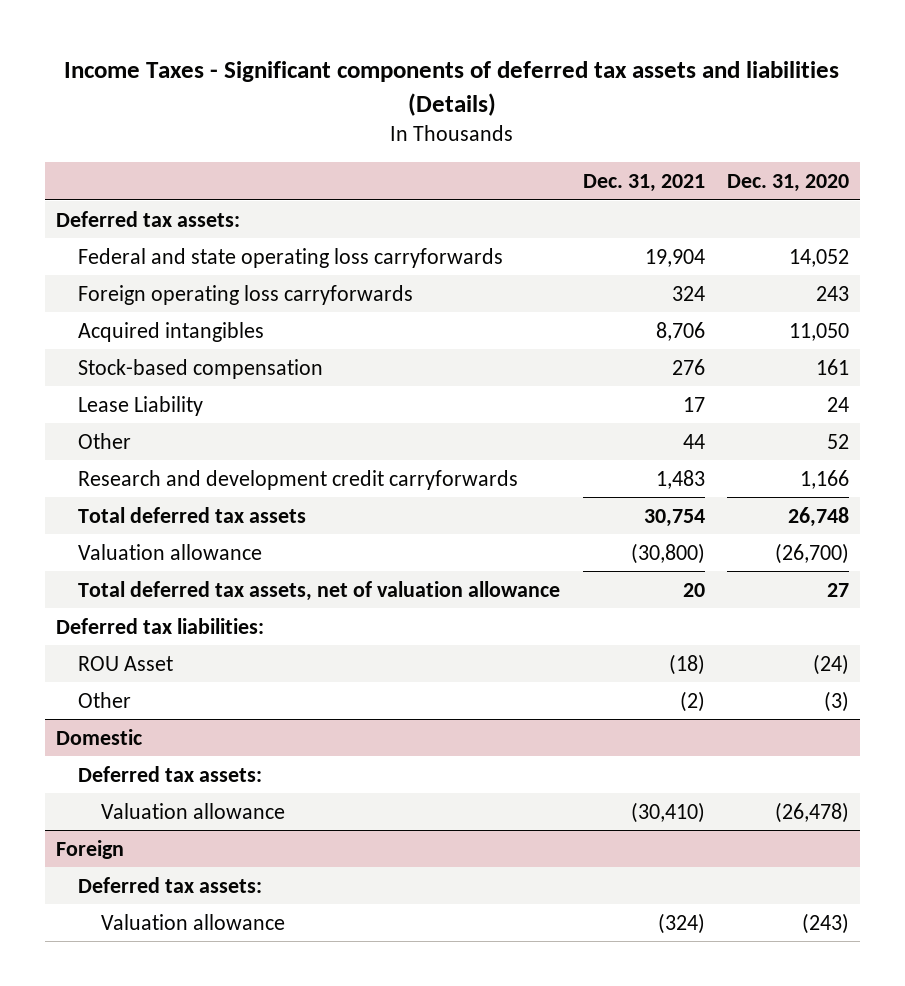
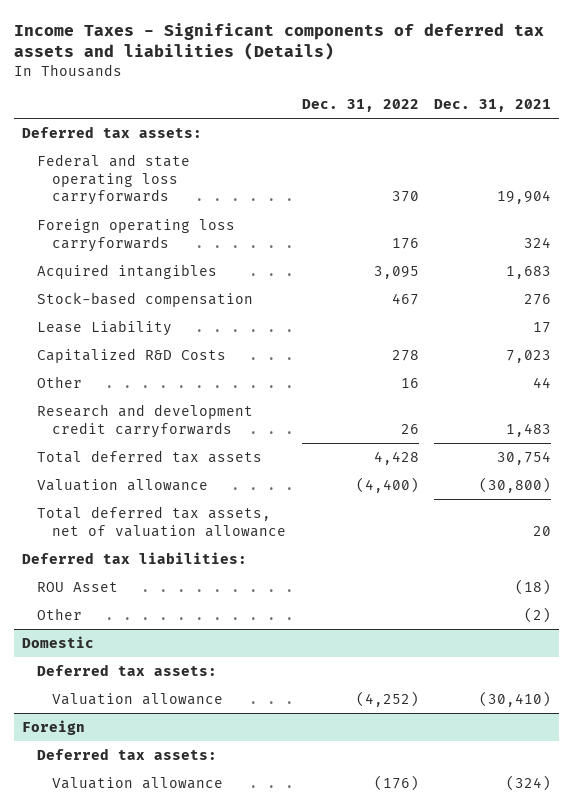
[726,173,849,192] Dec. 31, 2020 -> none
none -> [301,99,419,113] Dec. 31, 2022
[655,321,705,341] 8,706 -> [506,265,552,279] 1,683
none -> [37,347,227,363] Capitalized R&D Costs

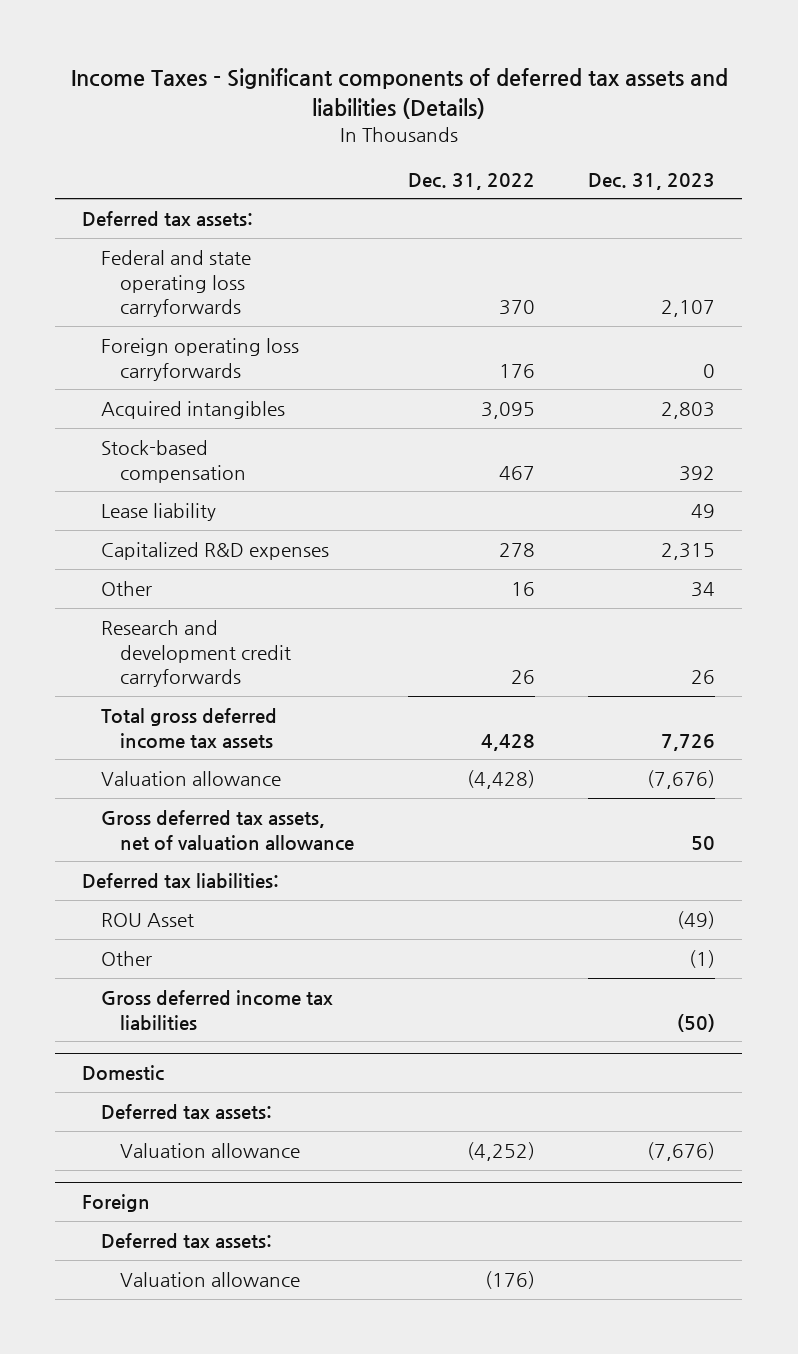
[434,99,552,113] Dec. 31, 2021 -> none
none -> [588,172,716,190] Dec. 31, 2023
[37,319,173,336] Lease Liability -> [101,502,217,521] Lease liability
[37,347,227,363] Capitalized R&D Costs -> [101,541,330,560] Capitalized R&D expenses
[37,449,263,463] Total deferred tax assets -> [101,707,278,749] Total gross deferred income tax assets
[355,476,419,493] (4,400) -> [466,769,535,789] (4,428)
[37,505,287,537] Total deferred tax assets, net of valuation allowance -> [101,809,355,851] Gross deferred tax assets, net of valuation allowance
none -> [101,989,334,1030] Gross deferred income tax liabilities

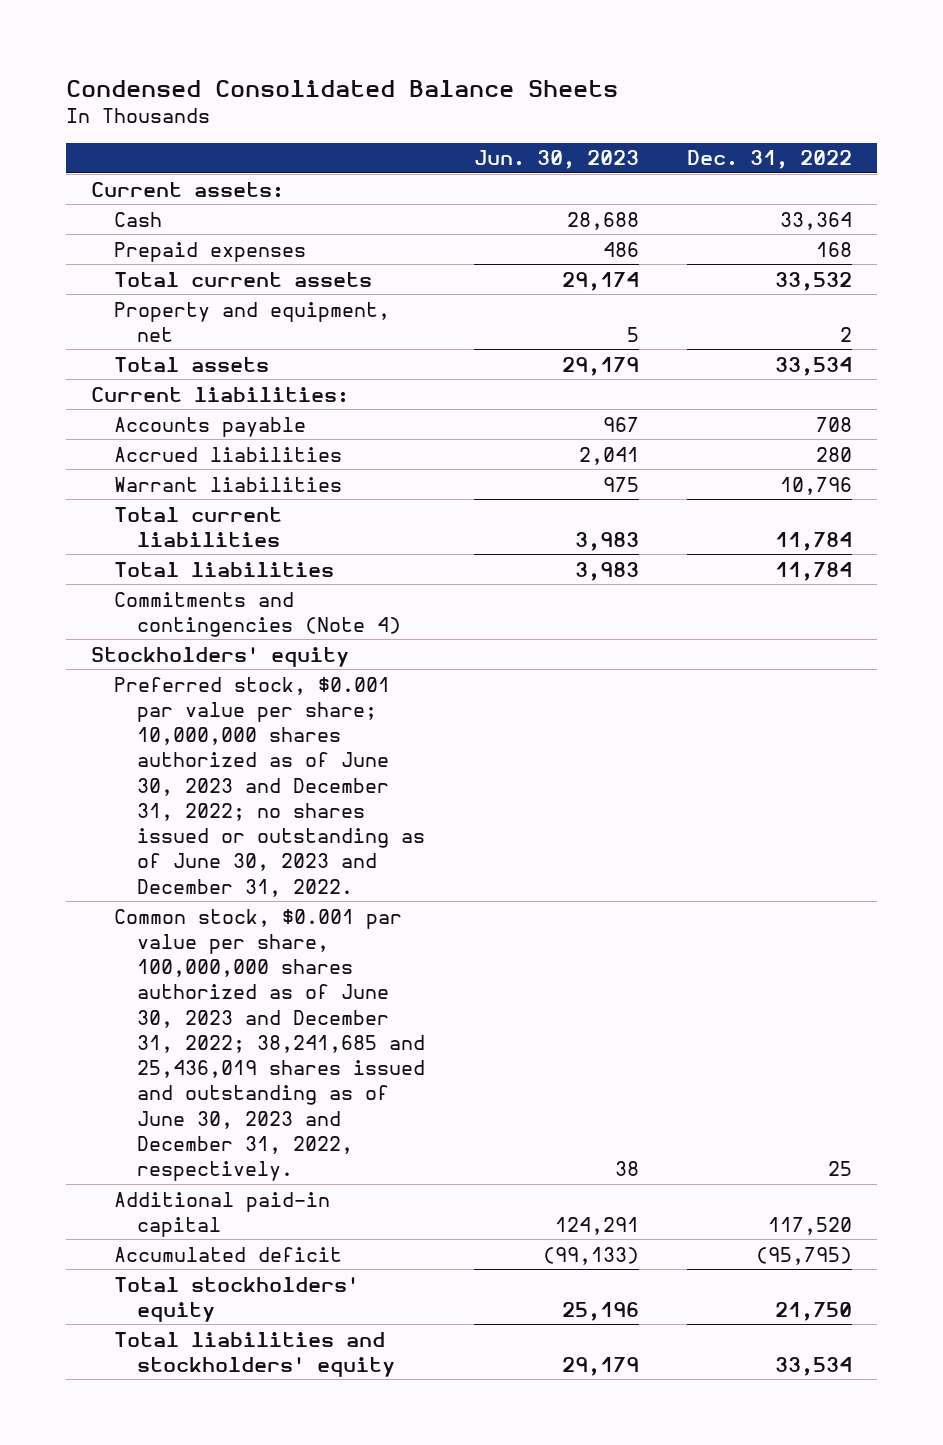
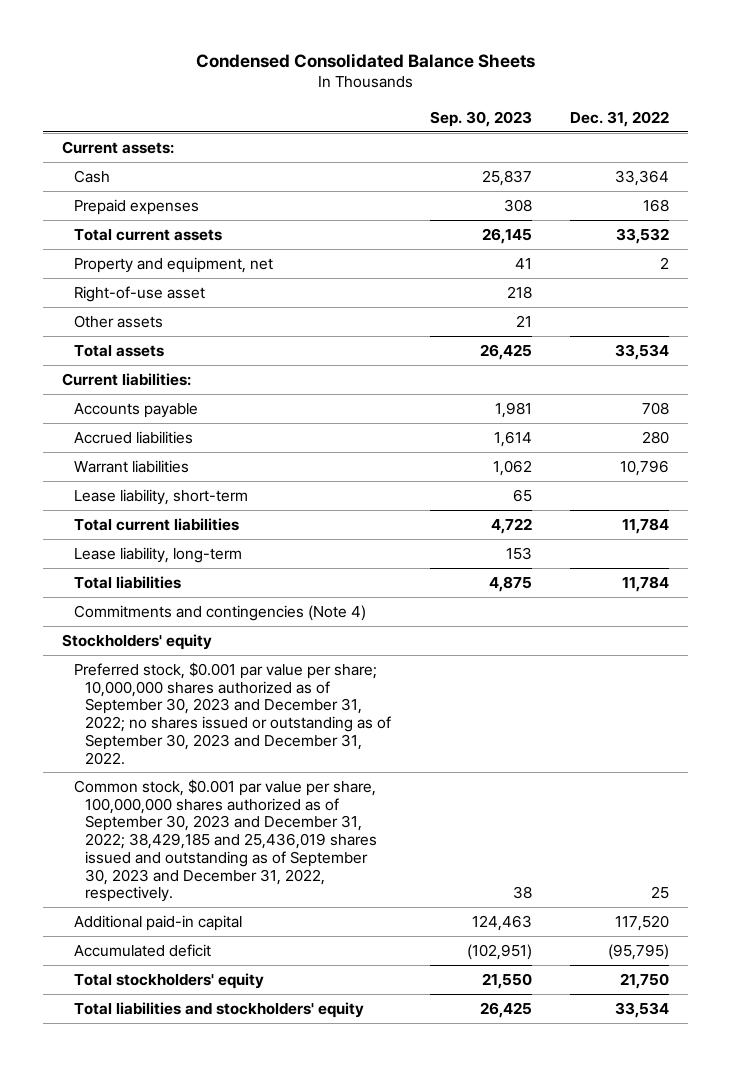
[473,150,639,170] Jun. 30, 2023 -> none
none -> [429,110,532,127] Sep. 30, 2023
none -> [73,285,205,302] Right-of-use asset
none -> [73,314,163,328] Other assets
none -> [73,488,248,505] Lease liability, short-term
none -> [73,546,242,563] Lease liability, long-term
[113,676,426,897] Preferred stock, $0.001 par value per share; 10,000,000 shares authorized as of June 30, 2023 and December 31, 2022; no shares issued or outstanding as of June 30, 2023 and December 31, 2022. -> [73,661,392,765] Preferred stock, $0.001 par value per share; 10,000,000 shares authorized as of September 30, 2023 and December 31, 2022; no shares issued or outstanding as of September 30, 2023 and December 31, 2022.
[113,908,426,1181] Common stock, $0.001 par value per share, 100,000,000 shares authorized as of June 30, 2023 and December 31, 2022; 38,241,685 and 25,436,019 shares issued and outstanding as of June 30, 2023 and December 31, 2022, respectively. -> [73,778,378,903] Common stock, $0.001 par value per share, 100,000,000 shares authorized as of September 30, 2023 and December 31, 2022; 38,429,185 and 25,436,019 shares issued and outstanding as of September 30, 2023 and December 31, 2022, respectively.

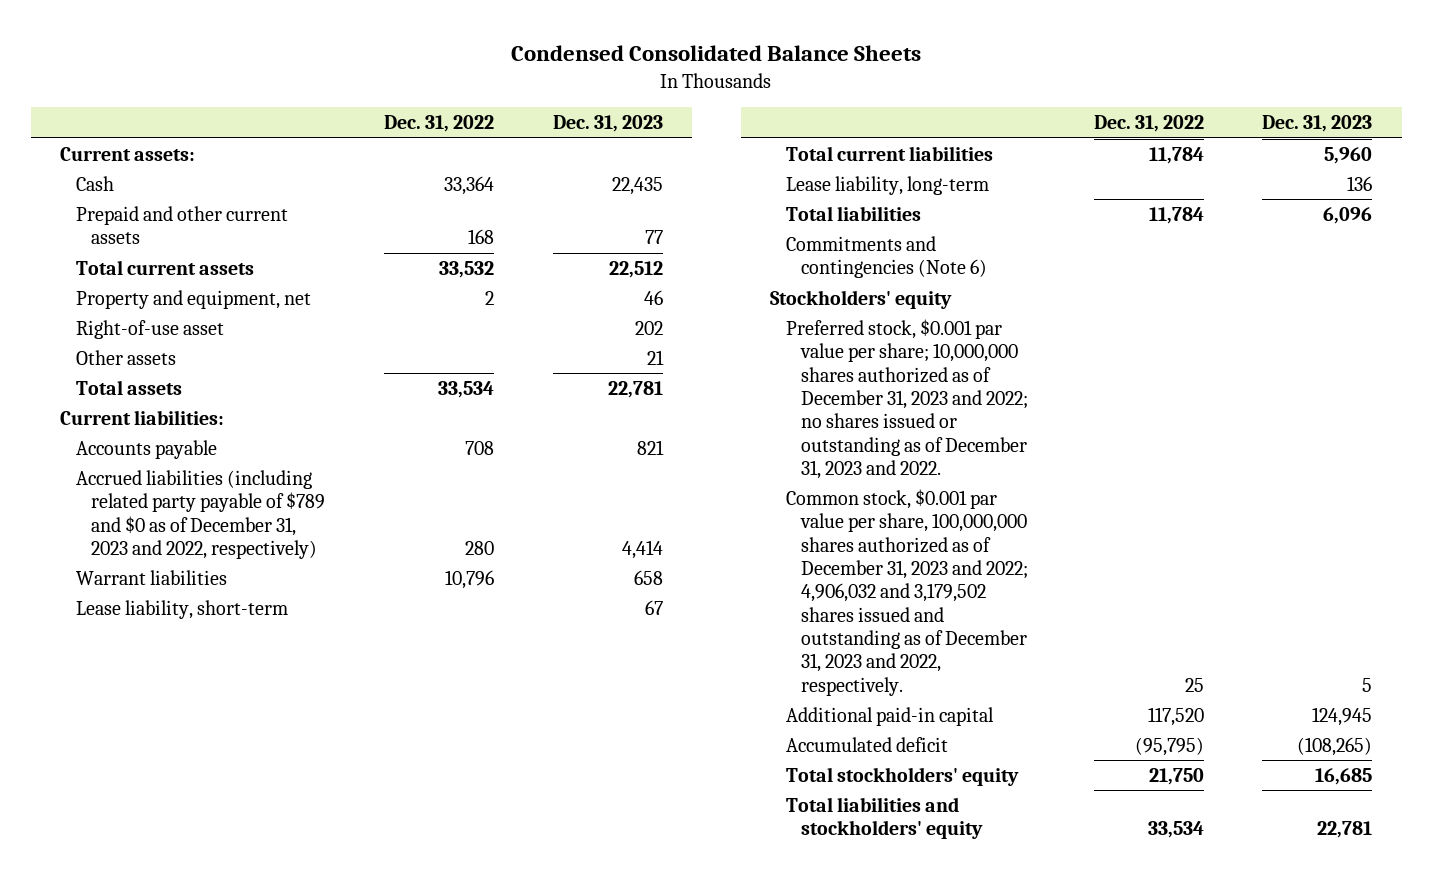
[429,110,532,127] Sep. 30, 2023 -> none
none -> [552,115,663,133] Dec. 31, 2023
[73,198,199,215] Prepaid expenses -> [75,205,288,245] Prepaid and other current assets
[73,430,193,444] Accrued liabilities -> [75,469,326,559] Accrued liabilities (including related party payable of $789 and $0 as of December 31, 2023 and 2022, respectively)
[73,604,366,621] Commitments and contingencies (Note 4) -> [785,235,988,279] Commitments and contingencies (Note 6)
[73,661,392,765] Preferred stock, $0.001 par value per share; 10,000,000 shares authorized as of September 30, 2023 and December 31, 2022; no shares issued or outstanding as of September 30, 2023 and December 31, 2022. -> [785,318,1029,479] Preferred stock, $0.001 par value per share; 10,000,000 shares authorized as of December 31, 2023 and 2022; no shares issued or outstanding as of December 31, 2023 and 2022.
[73,778,378,903] Common stock, $0.001 par value per share, 100,000,000 shares authorized as of September 30, 2023 and December 31, 2022; 38,429,185 and 25,436,019 shares issued and outstanding as of September 30, 2023 and December 31, 2022, respectively. -> [785,488,1029,696] Common stock, $0.001 par value per share, 100,000,000 shares authorized as of December 31, 2023 and 2022; 4,906,032 and 3,179,502 shares issued and outstanding as of December 31, 2023 and 2022, respectively.

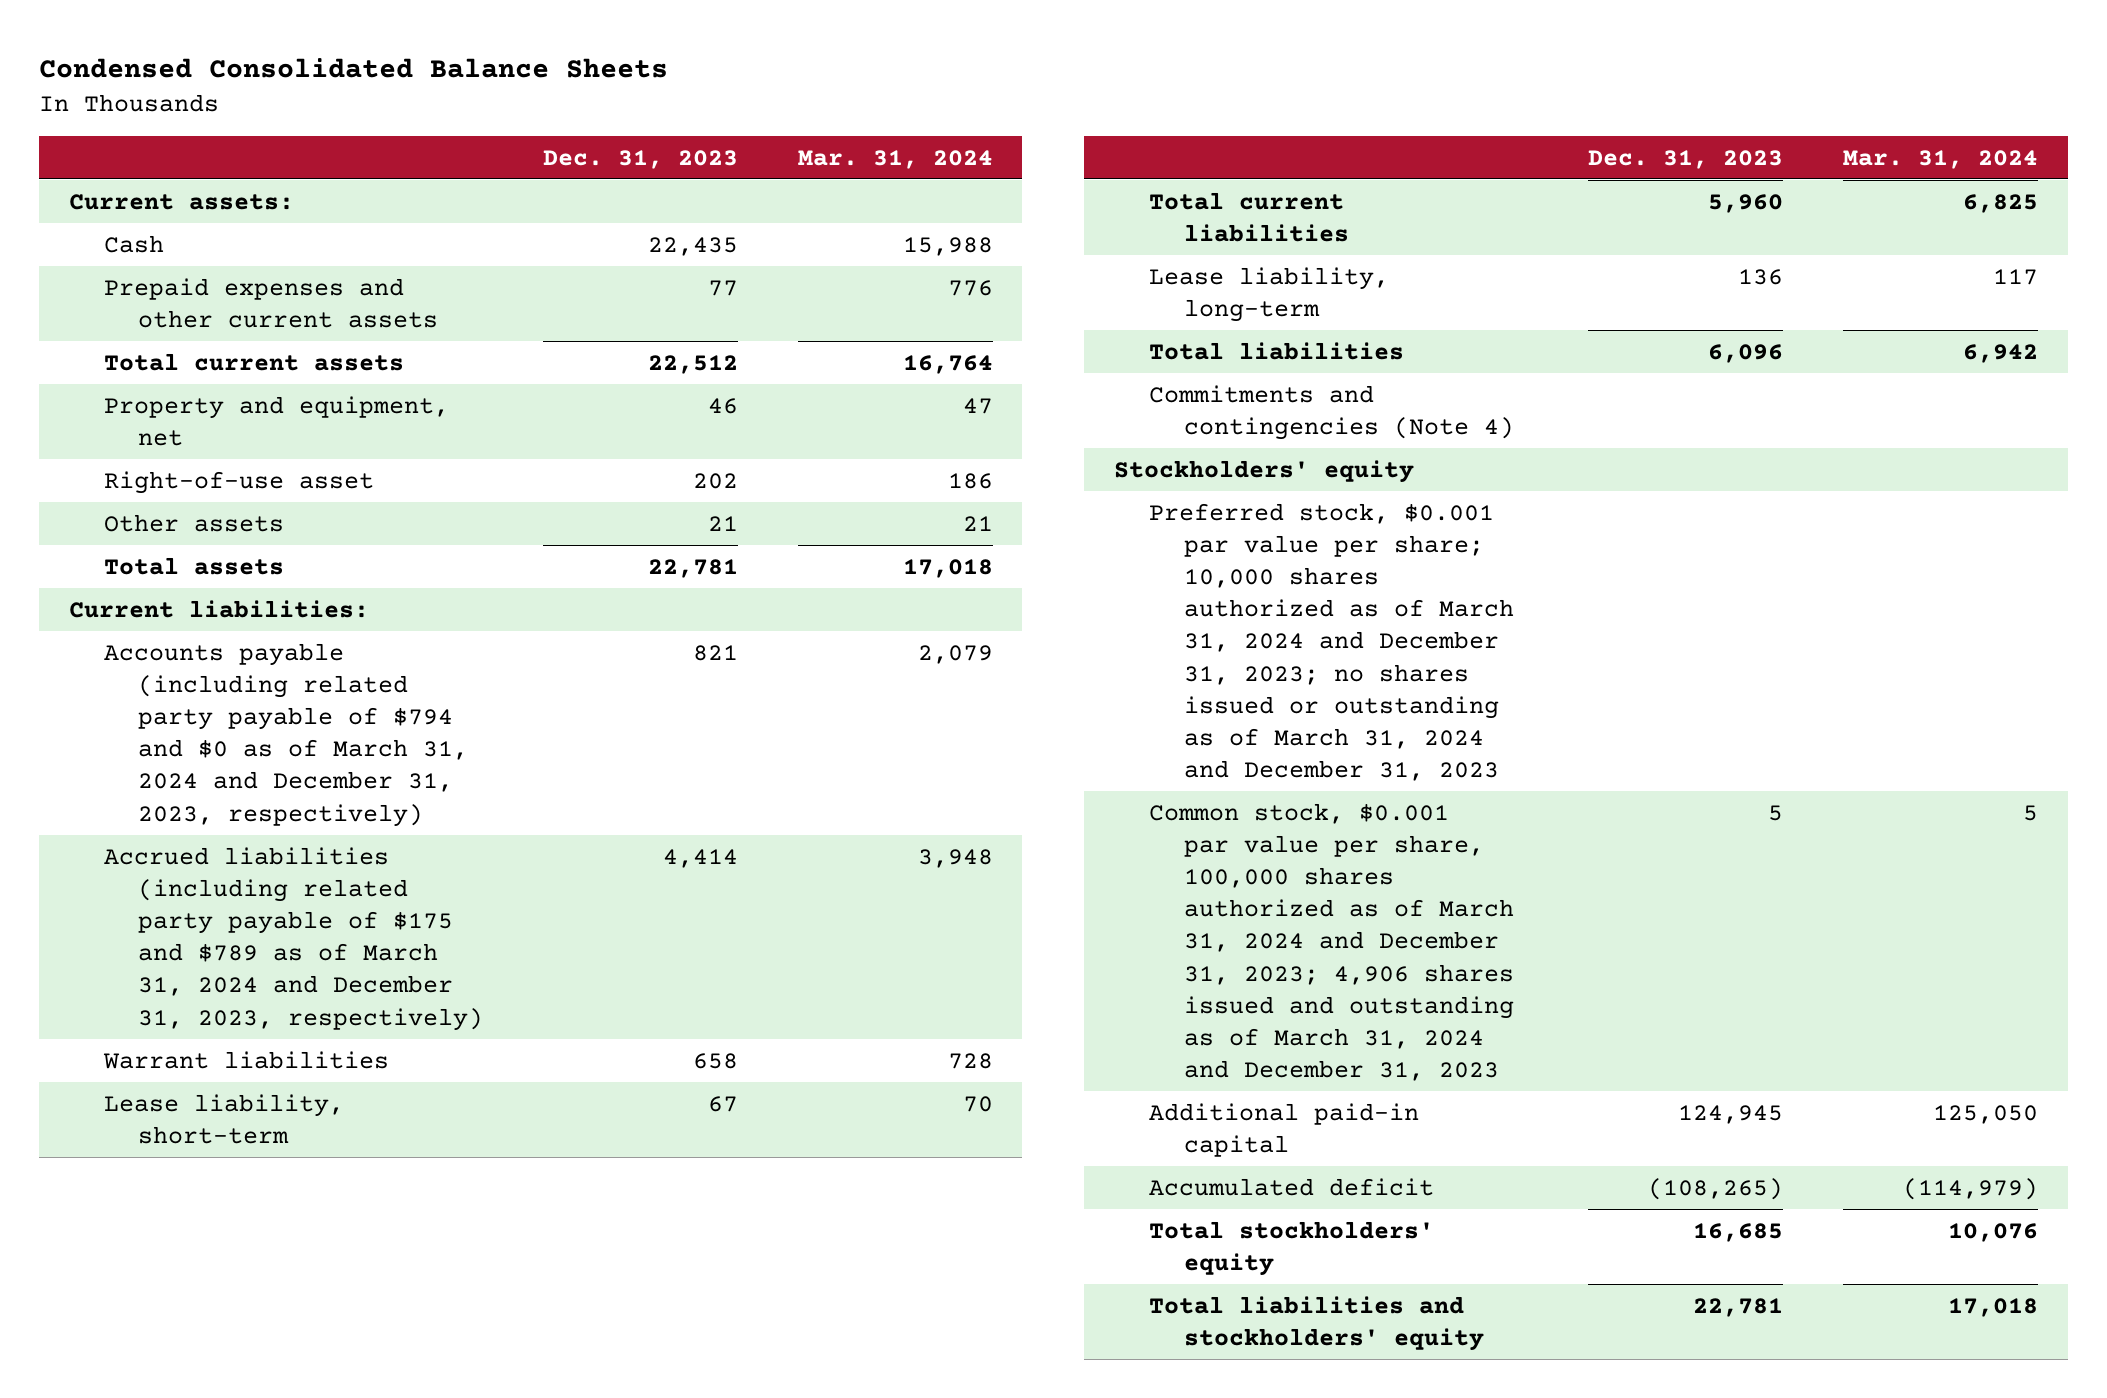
[383,115,494,133] Dec. 31, 2022 -> none
none -> [797,149,993,169] Mar. 31, 2024
[75,205,288,245] Prepaid and other current assets -> [103,277,439,328] Prepaid expenses and other current assets
[75,439,217,459] Accounts payable -> [103,642,469,827] Accounts payable (including related party payable of $794 and $0 as of March 31, 2024 and December 31, 2023, respectively)
[75,469,326,559] Accrued liabilities (including related party payable of $789 and $0 as of December 31, 2023 and 2022, respectively) -> [103,846,484,1031] Accrued liabilities (including related party payable of $175 and $789 as of March 31, 2024 and December 31, 2023, respectively)
[785,235,988,279] Commitments and contingencies (Note 6) -> [1148,384,1514,440] Commitments and contingencies (Note 4)
[785,318,1029,479] Preferred stock, $0.001 par value per share; 10,000,000 shares authorized as of December 31, 2023 and 2022; no shares issued or outstanding as of December 31, 2023 and 2022. -> [1148,502,1514,781] Preferred stock, $0.001 par value per share; 10,000 shares authorized as of March 31, 2024 and December 31, 2023; no shares issued or outstanding as of March 31, 2024 and December 31, 2023
[785,488,1029,696] Common stock, $0.001 par value per share, 100,000,000 shares authorized as of December 31, 2023 and 2022; 4,906,032 and 3,179,502 shares issued and outstanding as of December 31, 2023 and 2022, respectively. -> [1148,802,1514,1081] Common stock, $0.001 par value per share, 100,000 shares authorized as of March 31, 2024 and December 31, 2023; 4,906 shares issued and outstanding as of March 31, 2024 and December 31, 2023

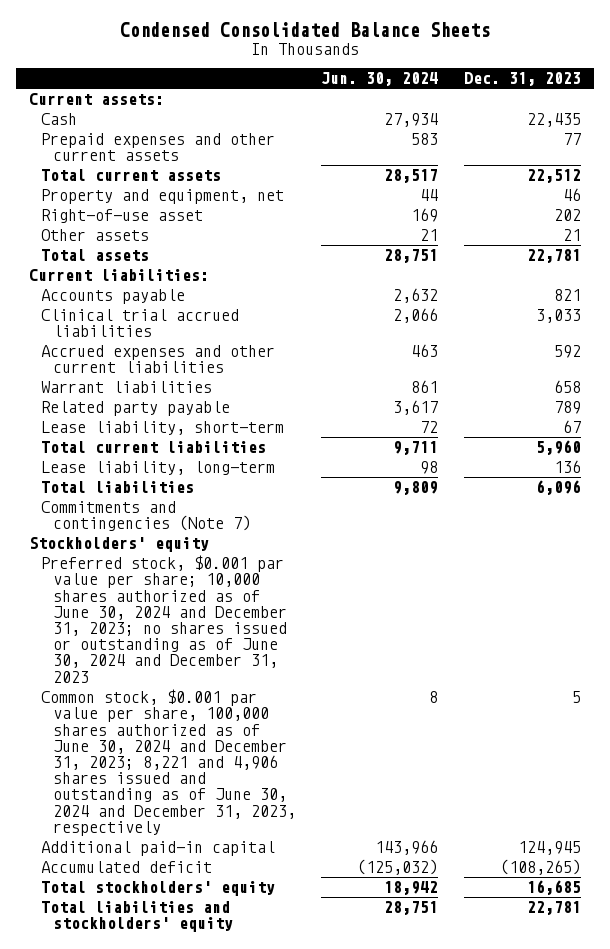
[797,149,993,169] Mar. 31, 2024 -> none
none -> [321,72,439,87] Jun. 30, 2024
[103,846,484,1031] Accrued liabilities (including related party payable of $175 and $789 as of March 31, 2024 and December 31, 2023, respectively) -> none
[103,642,469,827] Accounts payable (including related party payable of $794 and $0 as of March 31, 2024 and December 31, 2023, respectively) -> [40,289,185,305] Accounts payable
none -> [40,309,239,338] Clinical trial accrued liabilities
none -> [40,345,275,374] Accrued expenses and other current liabilities
none -> [40,401,230,417] Related party payable
[1148,384,1514,440] Commitments and contingencies (Note 4) -> [40,501,251,532] Commitments and contingencies (Note 7)
[1148,502,1514,781] Preferred stock, $0.001 par value per share; 10,000 shares authorized as of March 31, 2024 and December 31, 2023; no shares issued or outstanding as of March 31, 2024 and December 31, 2023 -> [40,555,287,683] Preferred stock, $0.001 par value per share; 10,000 shares authorized as of June 30, 2024 and December 31, 2023; no shares issued or outstanding as of June 30, 2024 and December 31, 2023
[1148,802,1514,1081] Common stock, $0.001 par value per share, 100,000 shares authorized as of March 31, 2024 and December 31, 2023; 4,906 shares issued and outstanding as of March 31, 2024 and December 31, 2023 -> [40,689,296,836] Common stock, $0.001 par value per share, 100,000 shares authorized as of June 30, 2024 and December 31, 2023; 8,221 and 4,906 shares issued and outstanding as of June 30, 2024 and December 31, 2023, respectively

